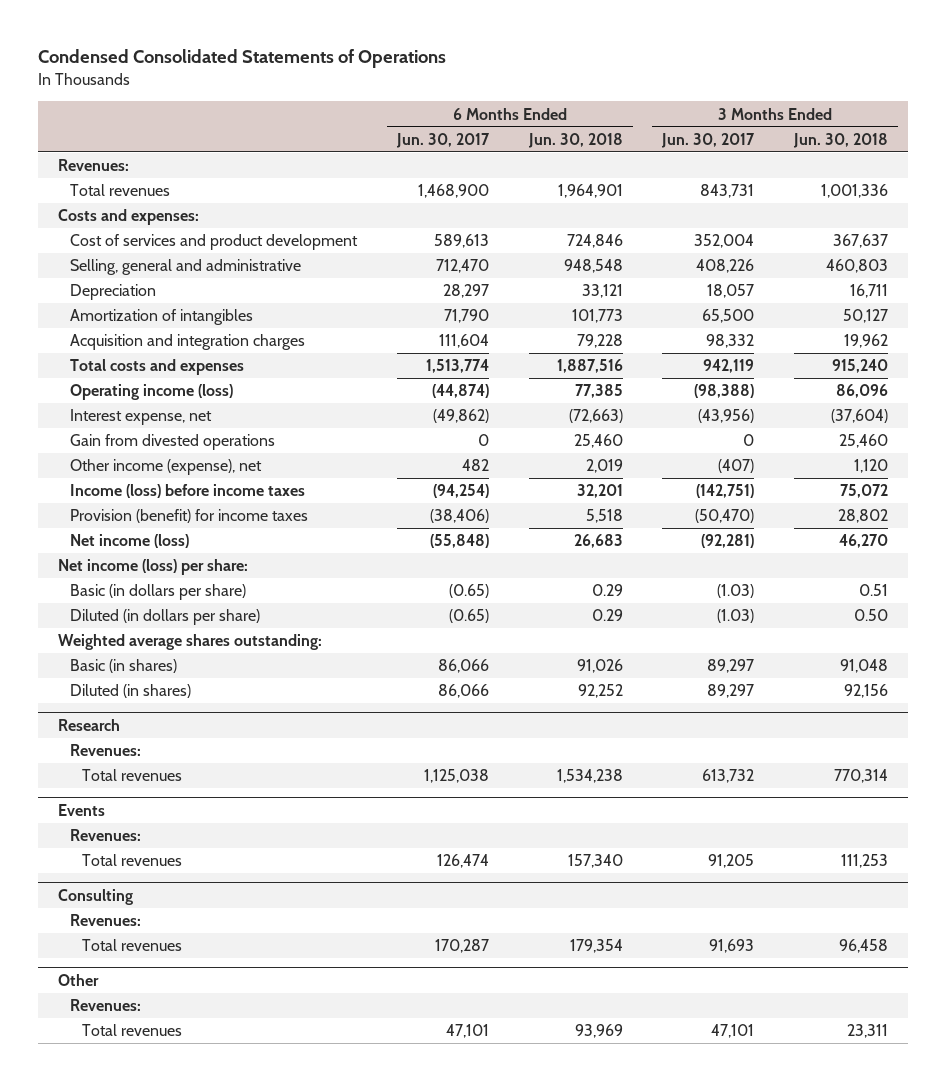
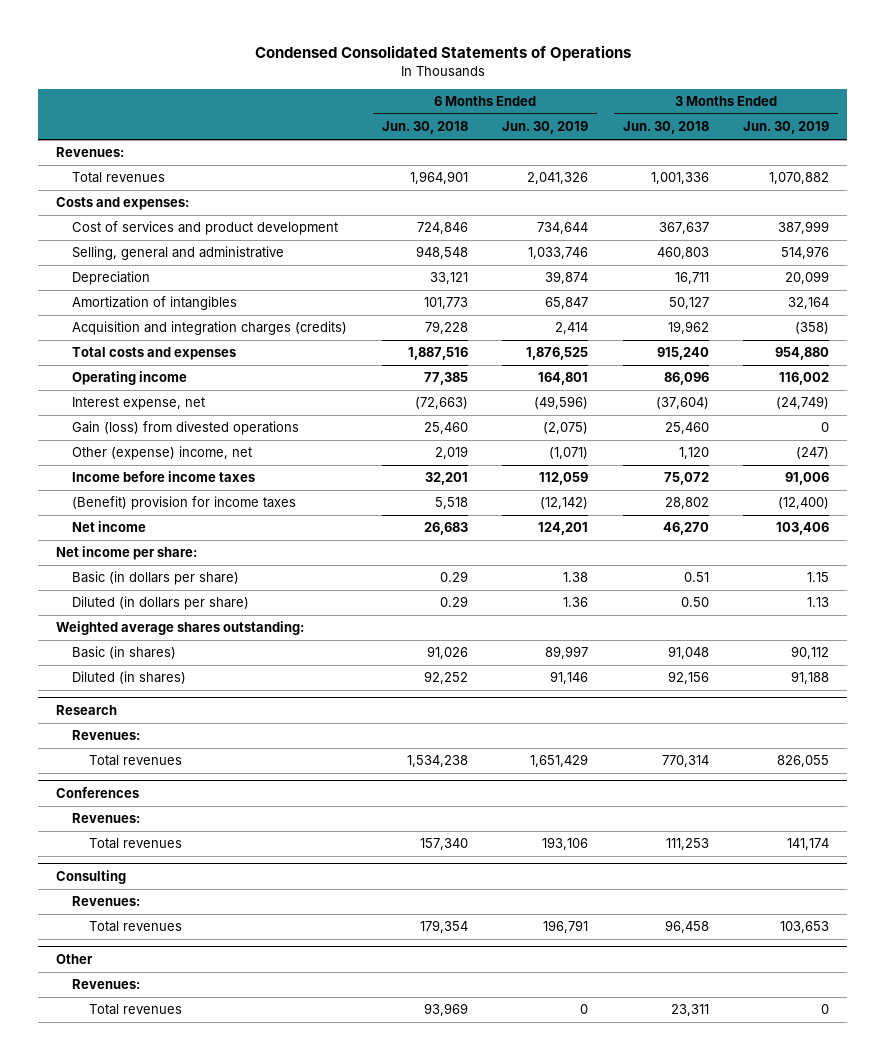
[396,132,491,148] Jun. 30, 2017 -> none
[661,132,756,148] Jun. 30, 2017 -> none
none -> [502,121,589,135] Jun. 30, 2019
none -> [743,121,830,135] Jun. 30, 2019
[70,334,306,351] Acquisition and integration charges -> [72,321,348,336] Acquisition and integration charges (credits)
[70,384,234,401] Operating income (loss) -> [72,371,188,386] Operating income
[70,434,276,451] Gain from divested operations -> [72,421,300,436] Gain (loss) from divested operations
[70,459,263,476] Other income (expense), net -> [72,446,253,461] Other (expense) income, net
[70,484,306,499] Income (loss) before income taxes -> [72,471,256,483] Income before income taxes
[70,509,309,524] Provision (benefit) for income taxes -> [72,496,297,511] (Benefit) provision for income taxes
[70,534,190,549] Net income (loss) -> [72,521,147,533] Net income
[58,559,249,576] Net income (loss) per share: -> [55,546,197,561] Net income per share:
[58,803,106,816] Events -> [55,787,139,799] Conferences

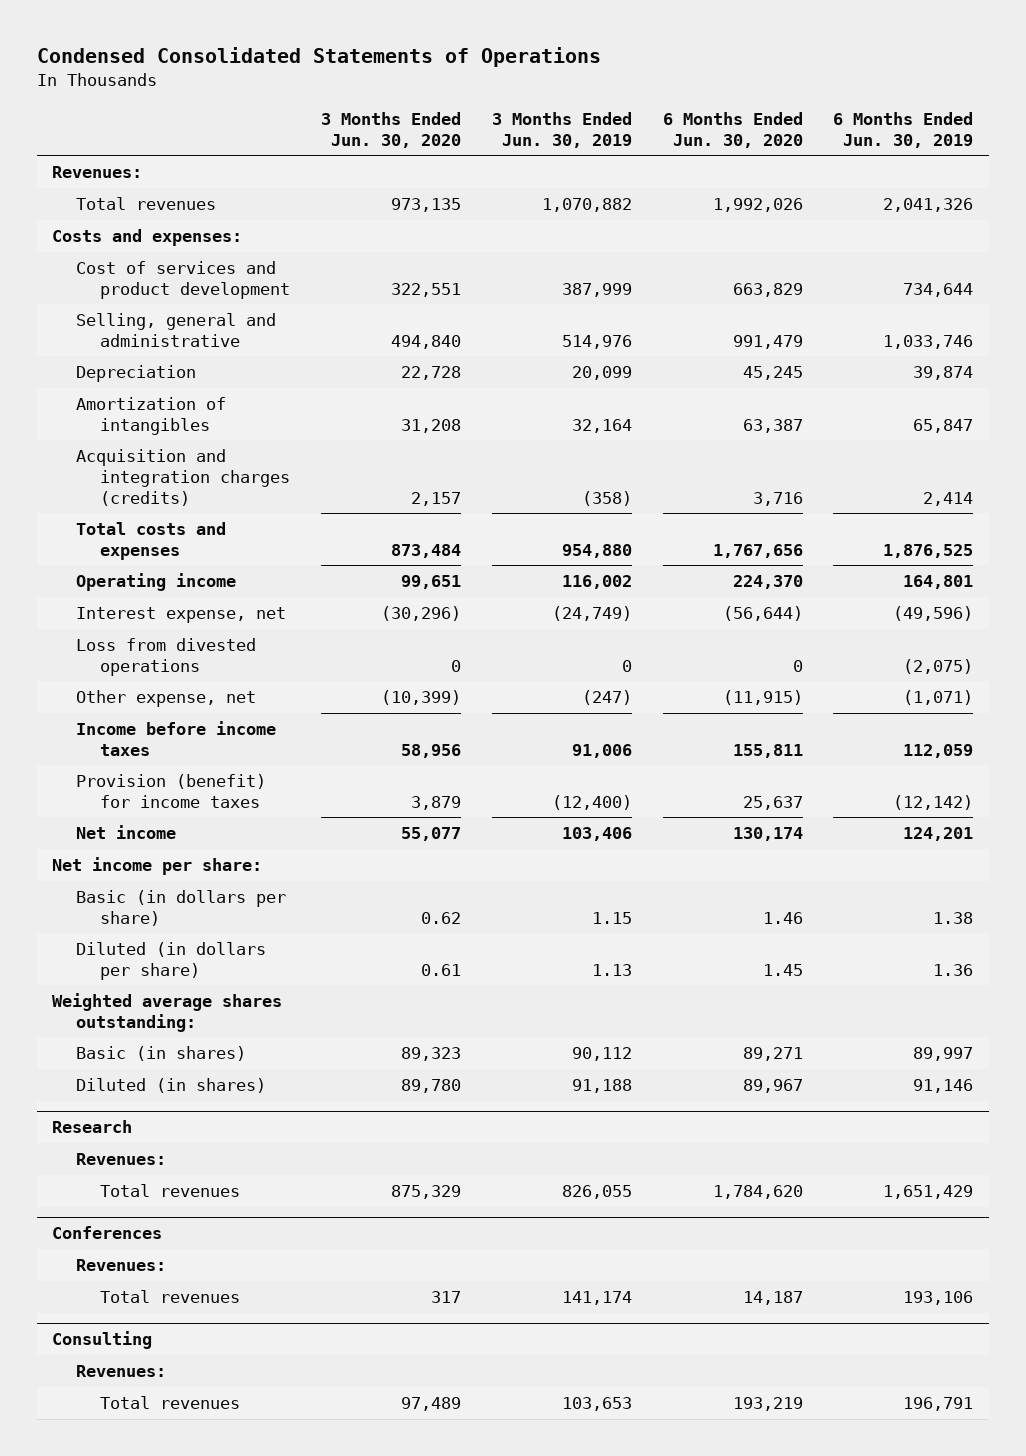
[381,121,468,135] Jun. 30, 2018 -> none
[622,121,709,135] Jun. 30, 2018 -> none
none -> [320,112,461,148] 3 Months Ended Jun. 30, 2020
none -> [662,112,803,148] 6 Months Ended Jun. 30, 2020
[72,421,300,436] Gain (loss) from divested operations -> [76,638,257,676] Loss from divested operations
[72,446,253,461] Other (expense) income, net -> [76,690,257,708] Other expense, net
[72,496,297,511] (Benefit) provision for income taxes -> [76,774,267,808] Provision (benefit) for income taxes
[55,954,93,965] Other -> none
[72,979,141,990] Revenues: -> none
[88,1004,182,1016] Total revenues -> none

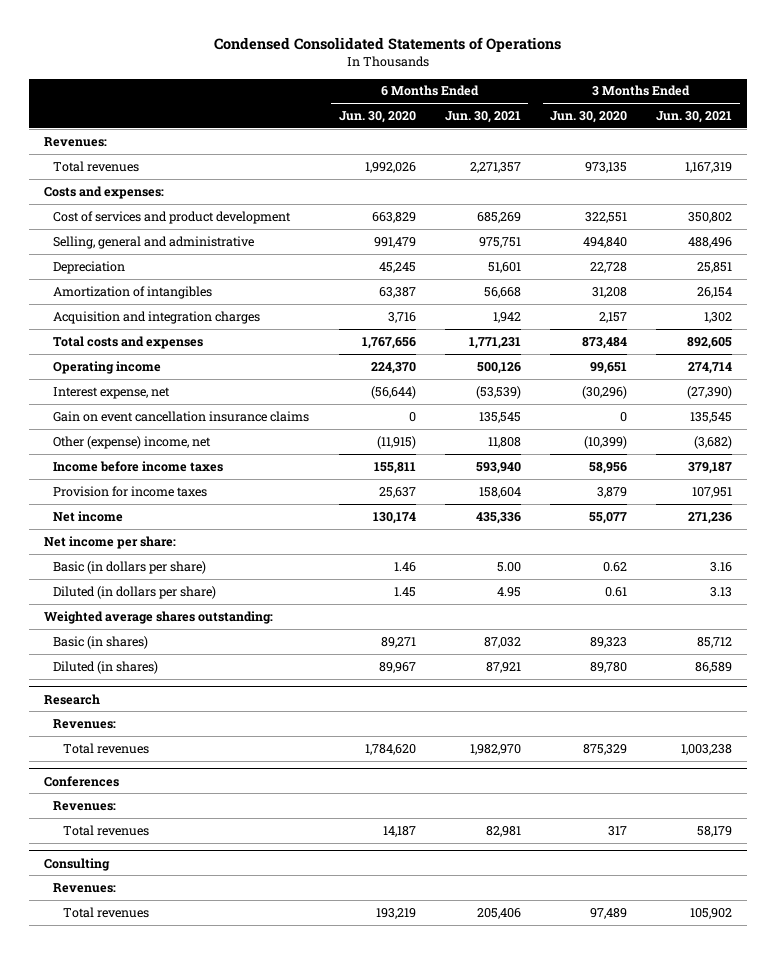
[491,112,632,148] 3 Months Ended Jun. 30, 2019 -> none
[833,112,974,148] 6 Months Ended Jun. 30, 2019 -> none
none -> [444,110,521,123] Jun. 30, 2021
none -> [656,110,733,123] Jun. 30, 2021
[76,449,291,506] Acquisition and integration charges (credits) -> [53,310,261,324] Acquisition and integration charges
[76,638,257,676] Loss from divested operations -> none
none -> [53,410,310,422] Gain on event cancellation insurance claims
[76,690,257,708] Other expense, net -> [53,435,212,449] Other (expense) income, net
[76,774,267,808] Provision (benefit) for income taxes -> [53,485,208,497] Provision for income taxes

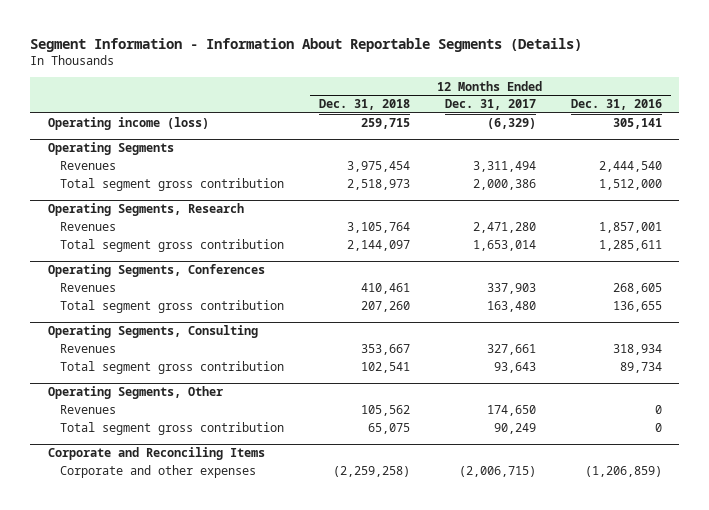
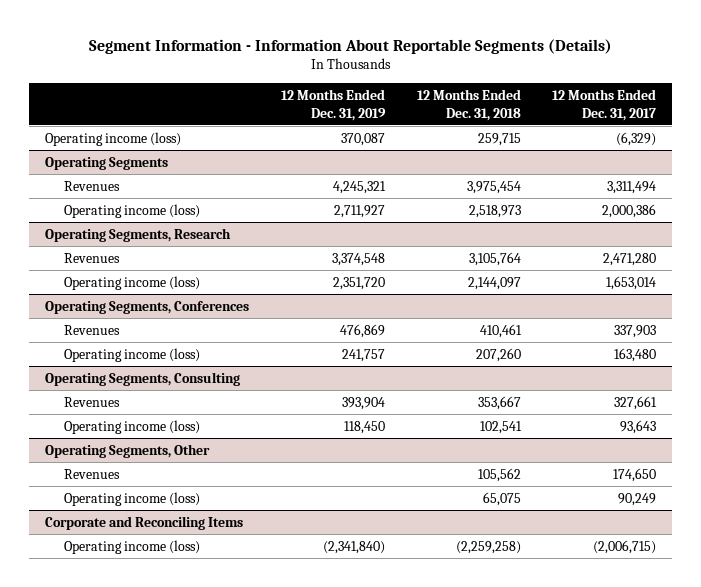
[570,99,662,111] Dec. 31, 2016 -> none
none -> [280,89,386,121] 12 Months Ended Dec. 31, 2019
[60,178,285,192] Total segment gross contribution -> [64,203,201,218] Operating income (loss)
[60,239,285,253] Total segment gross contribution -> [64,275,201,290] Operating income (loss)
[60,300,285,314] Total segment gross contribution -> [64,347,201,362] Operating income (loss)
[60,361,285,375] Total segment gross contribution -> [64,419,201,434] Operating income (loss)
[60,422,285,436] Total segment gross contribution -> [64,491,201,506] Operating income (loss)
[60,465,257,479] Corporate and other expenses -> [64,539,201,554] Operating income (loss)

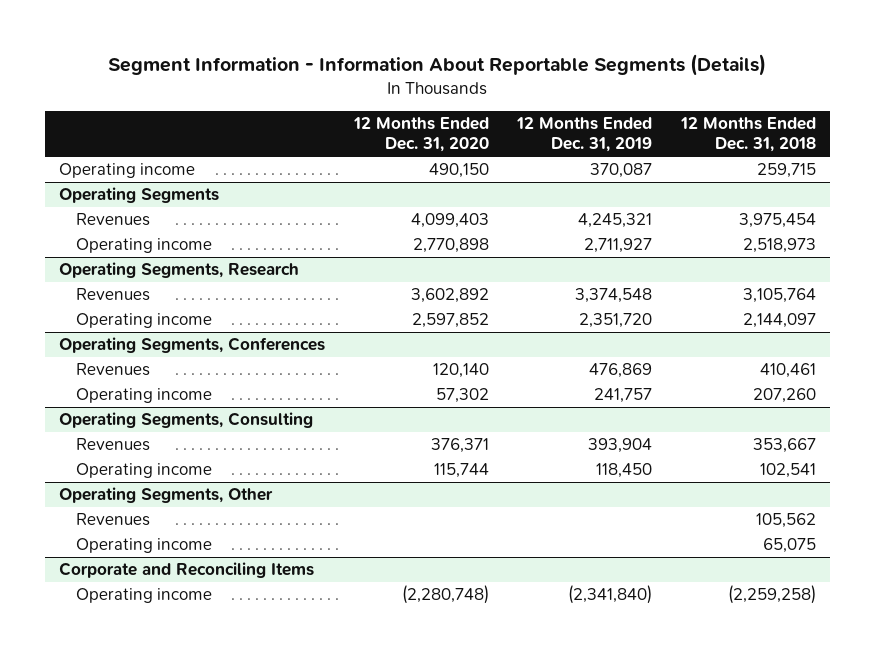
[552,89,657,121] 12 Months Ended Dec. 31, 2017 -> none
none -> [352,117,489,153] 12 Months Ended Dec. 31, 2020
[44,131,181,146] Operating income (loss) -> [59,163,196,179] Operating income
[64,203,201,218] Operating income (loss) -> [75,238,212,254] Operating income
[64,275,201,290] Operating income (loss) -> [75,313,212,329] Operating income
[64,347,201,362] Operating income (loss) -> [75,388,212,404] Operating income
[64,419,201,434] Operating income (loss) -> [75,463,212,479] Operating income
[64,491,201,506] Operating income (loss) -> [75,538,212,554] Operating income
[64,539,201,554] Operating income (loss) -> [75,588,212,604] Operating income

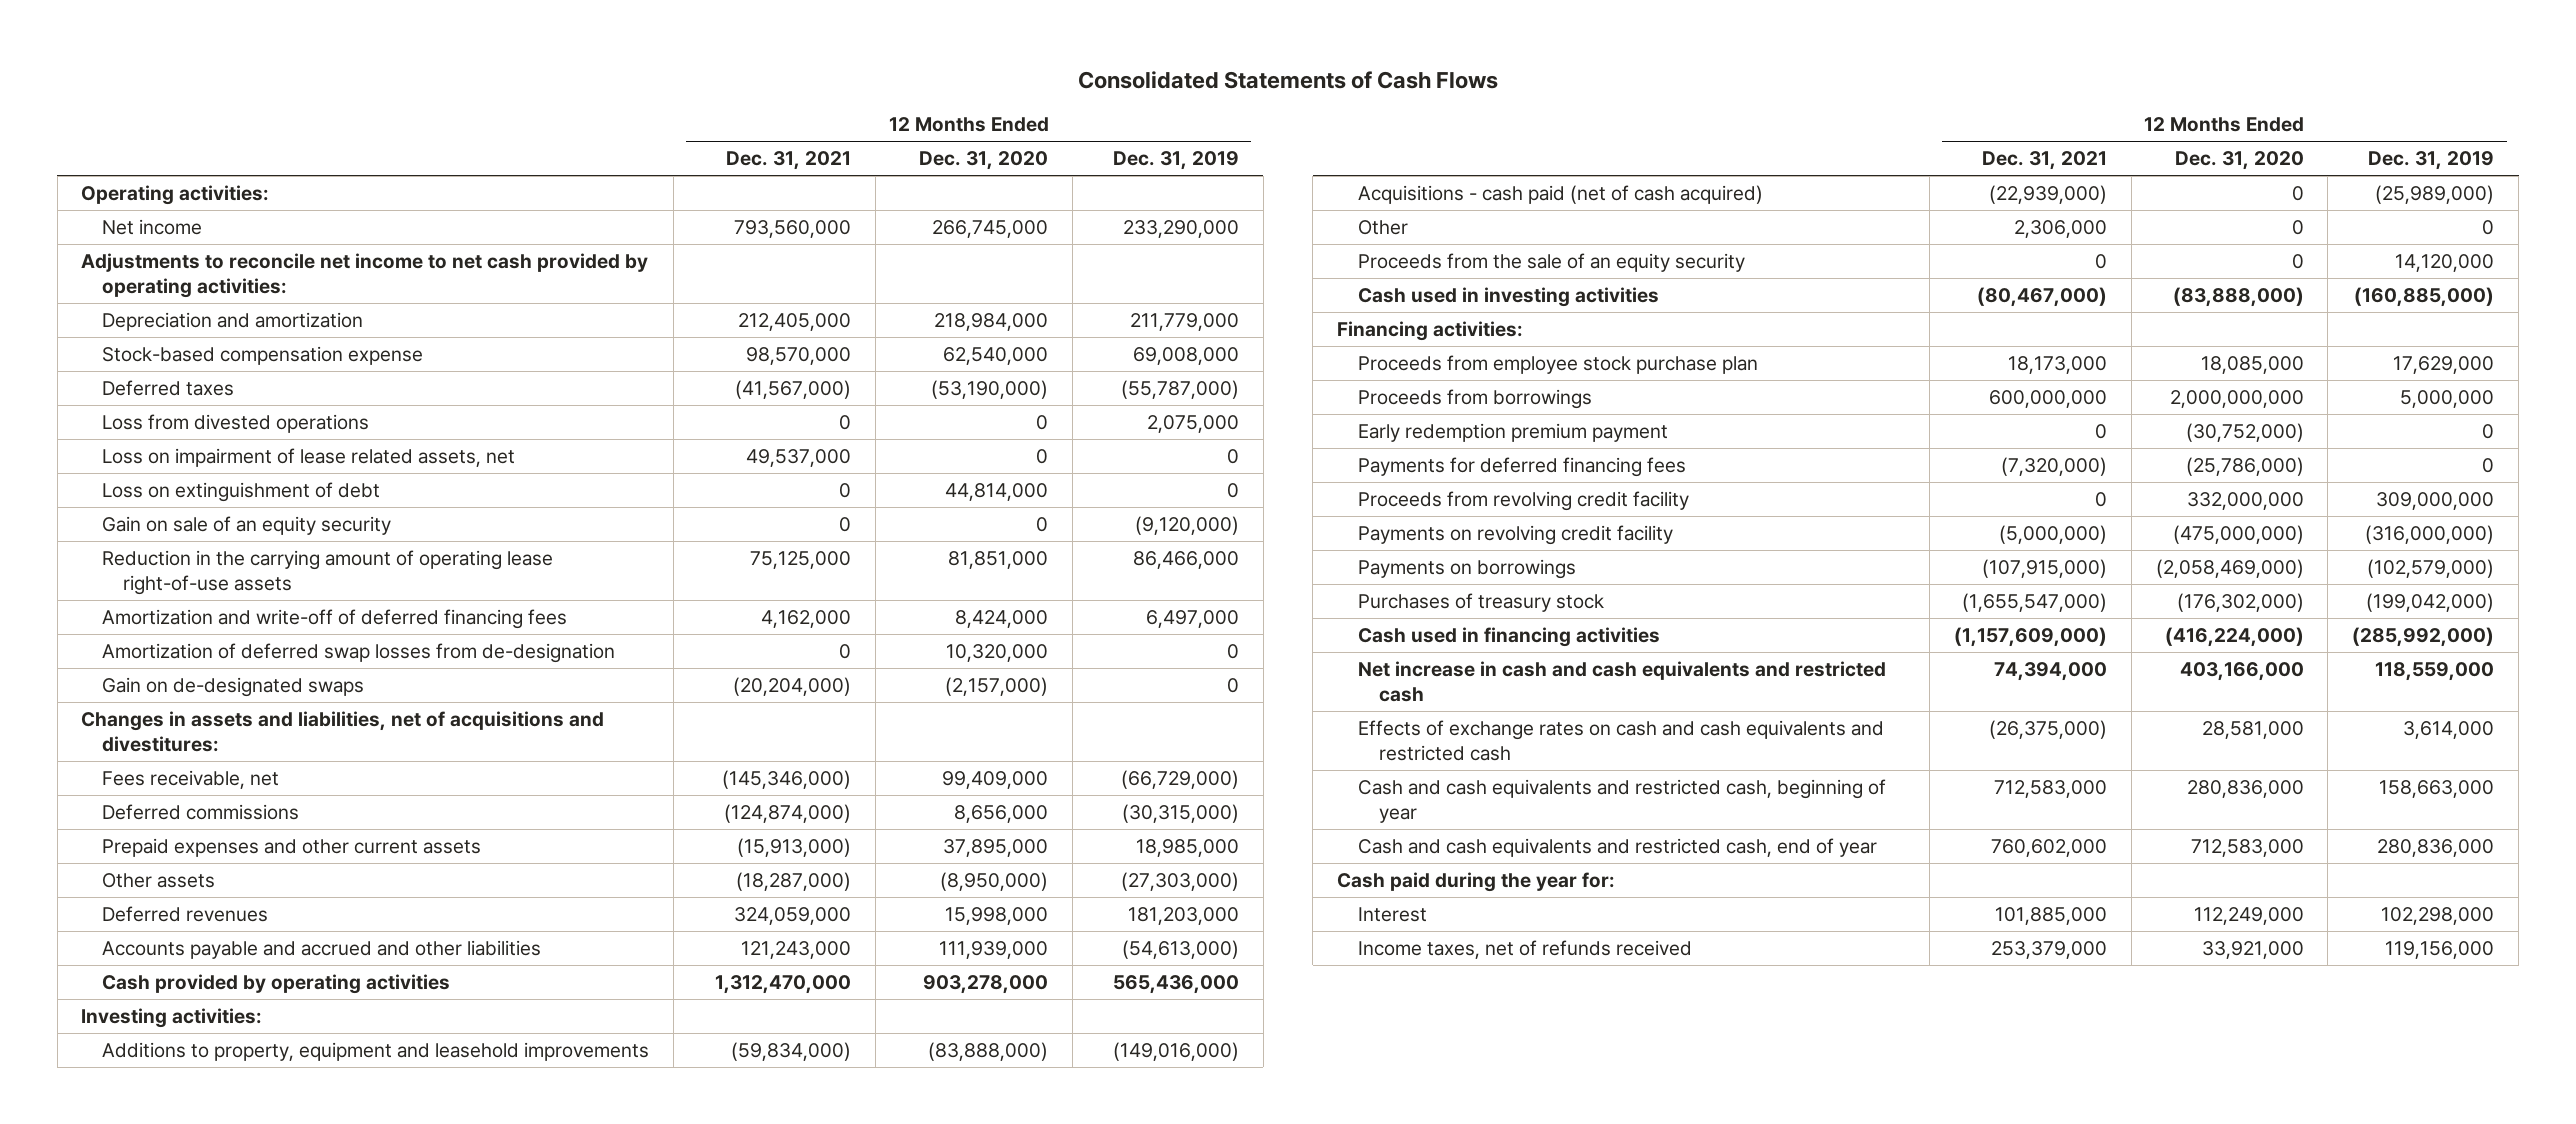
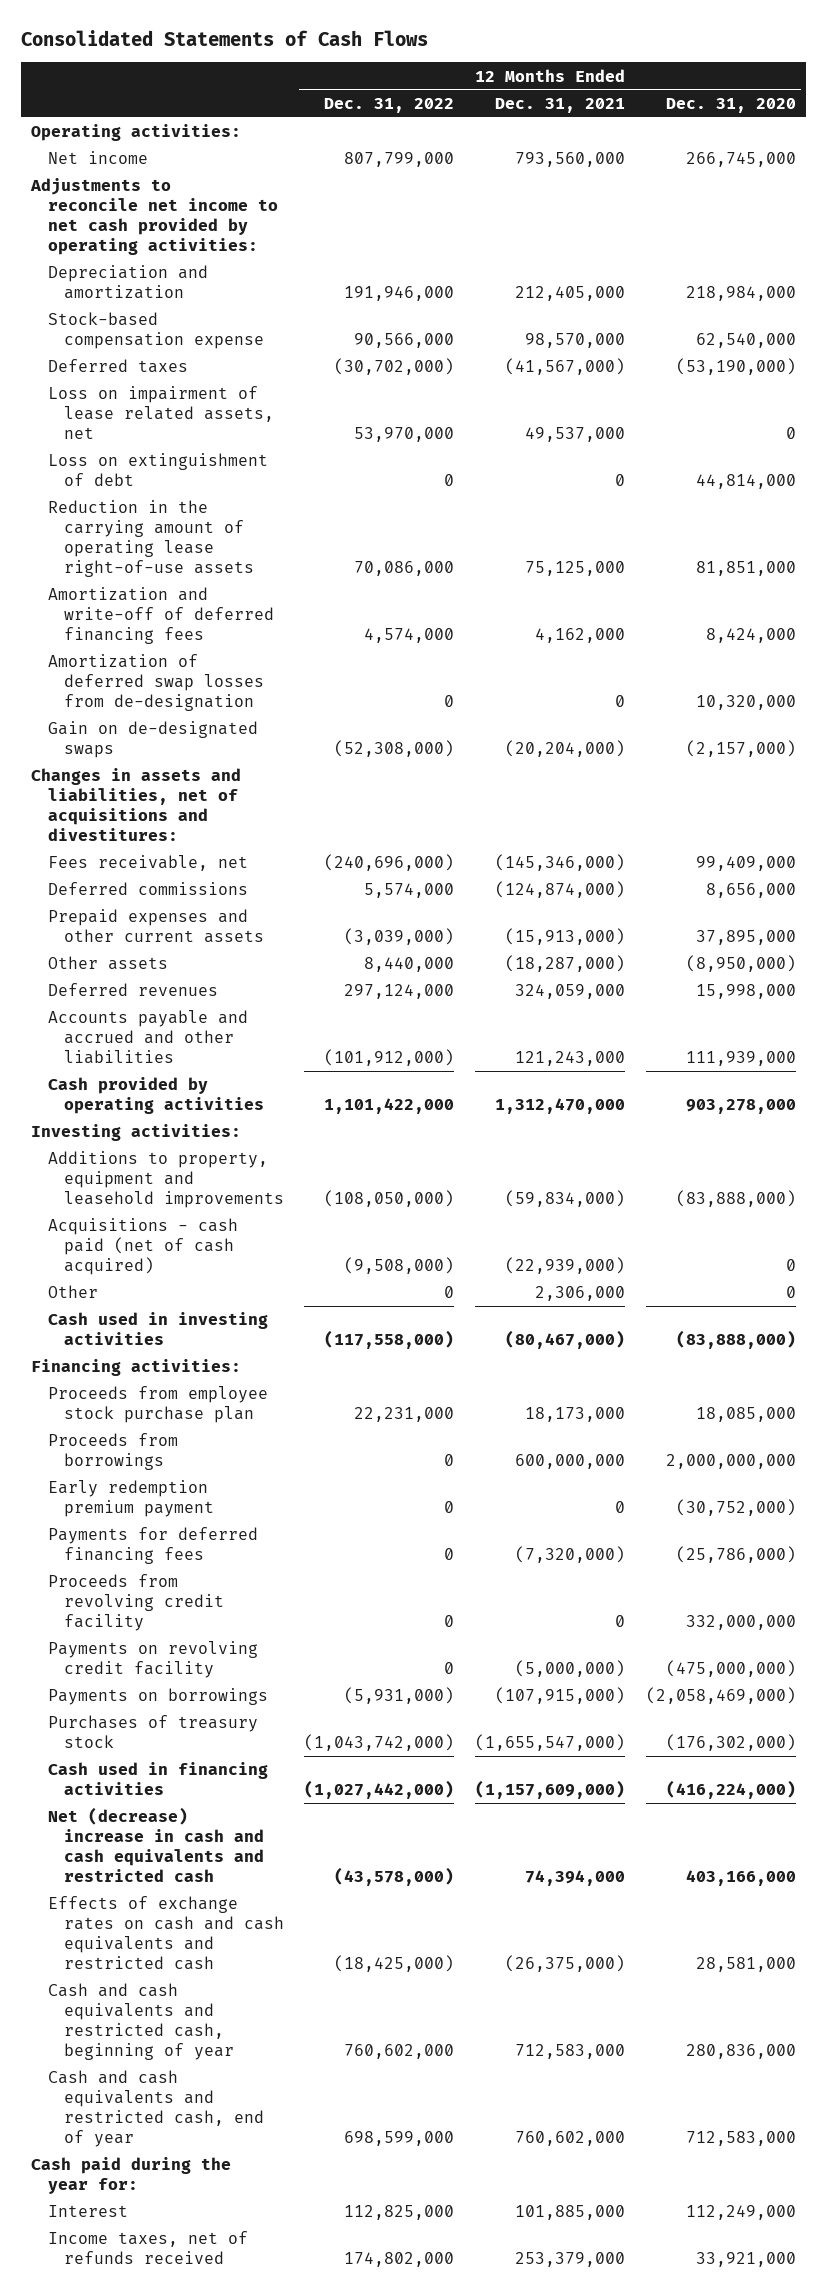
[1112,151,1239,171] Dec. 31, 2019 -> none
none -> [324,97,455,113] Dec. 31, 2022
[102,413,370,433] Loss from divested operations -> none
[102,515,392,535] Gain on sale of an equity security -> none
[1357,252,1745,272] Proceeds from the sale of an equity security -> none
[1357,660,1886,702] Net increase in cash and cash equivalents and restricted cash -> [47,1807,264,1882] Net (decrease) increase in cash and cash equivalents and restricted cash

